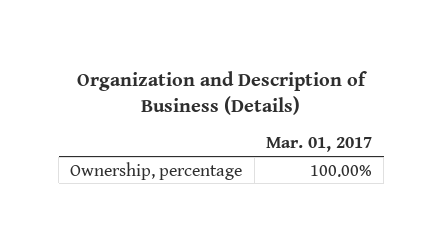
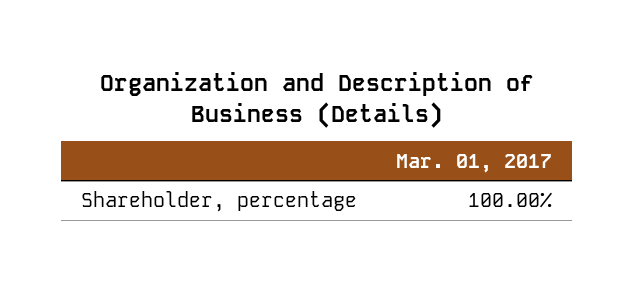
[70,161,243,180] Ownership, percentage -> [80,191,357,213] Shareholder, percentage

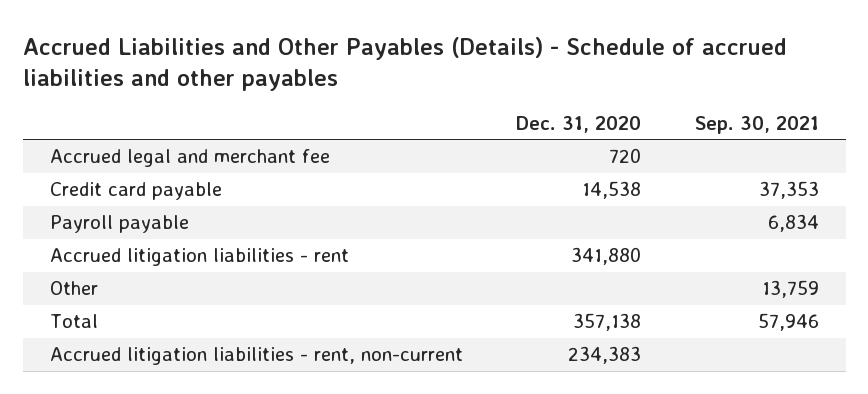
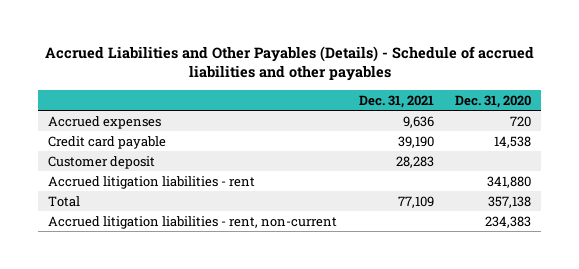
[694,115,819,134] Sep. 30, 2021 -> none
none -> [358,94,434,108] Dec. 31, 2021
[49,149,330,168] Accrued legal and merchant fee -> [48,115,162,129] Accrued expenses
[49,215,189,234] Payroll payable -> none
none -> [48,155,156,169] Customer deposit
[49,281,98,296] Other -> none

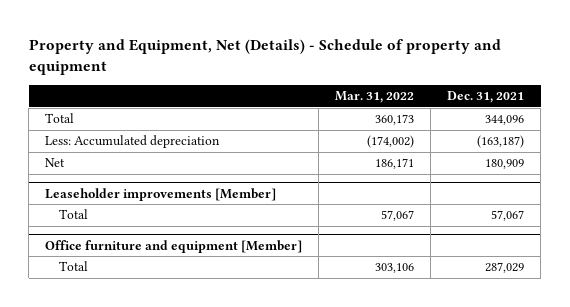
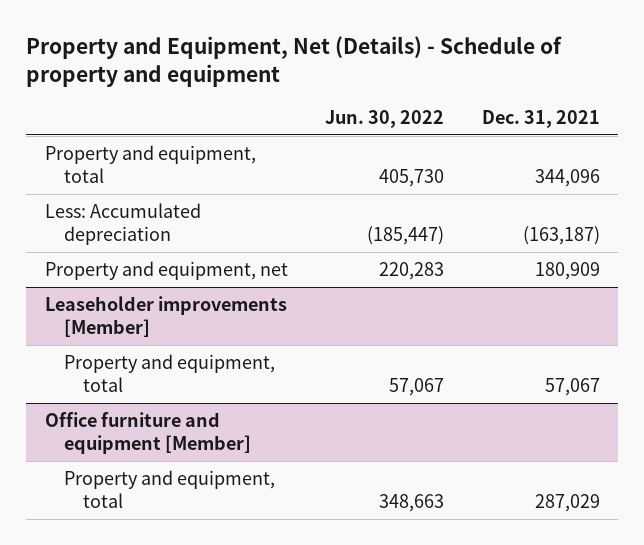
[335,91,415,104] Mar. 31, 2022 -> none
none -> [325,109,445,128] Jun. 30, 2022
[45,113,75,124] Total -> [44,144,256,183] Property and equipment, total
[45,158,66,168] Net -> [44,260,288,280] Property and equipment, net
[58,209,88,220] Total -> [63,353,275,392] Property and equipment, total
[58,261,88,272] Total -> [63,469,275,508] Property and equipment, total

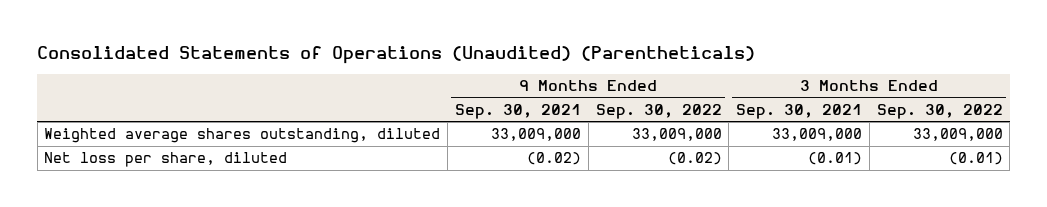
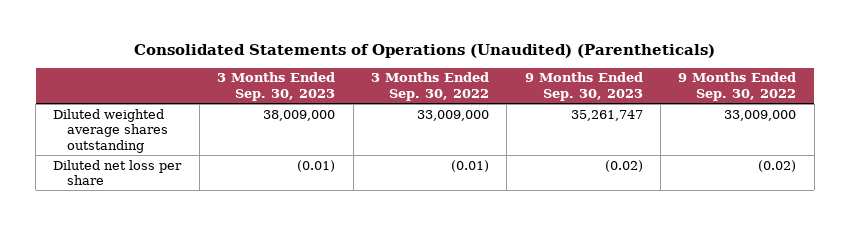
[455,103,582,119] Sep. 30, 2021 -> none
[736,103,863,119] Sep. 30, 2021 -> none
none -> [217,72,336,101] 3 Months Ended Sep. 30, 2023
none -> [524,72,643,101] 9 Months Ended Sep. 30, 2023
[44,128,441,144] Weighted average shares outstanding, diluted -> [53,108,168,153] Diluted weighted average shares outstanding
[44,152,288,168] Net loss per share, diluted -> [53,159,183,186] Diluted net loss per share

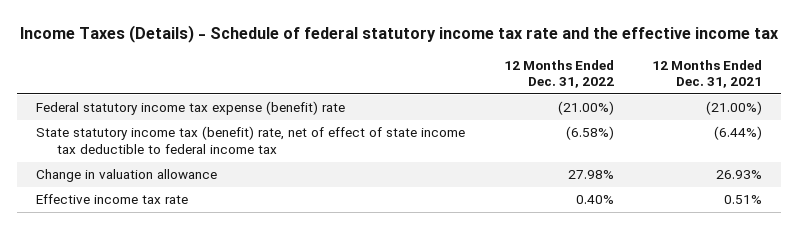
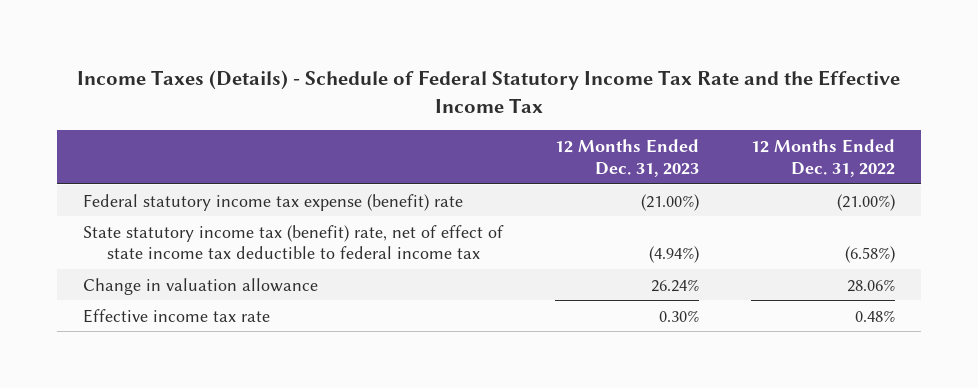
[20,24,780,43] Income Taxes (Details) - Schedule of federal statutory income tax rate and the effective income tax -> [77,69,901,113] Income Taxes (Details) - Schedule of Federal Statutory Income Tax Rate and the Effective Income Tax
[651,59,762,89] 12 Months Ended Dec. 31, 2021 -> none
none -> [555,138,700,177] 12 Months Ended Dec. 31, 2023
[567,170,614,180] 27.98% -> [847,278,896,292] 28.06%
[575,195,614,205] 0.40% -> [855,309,896,322] 0.48%

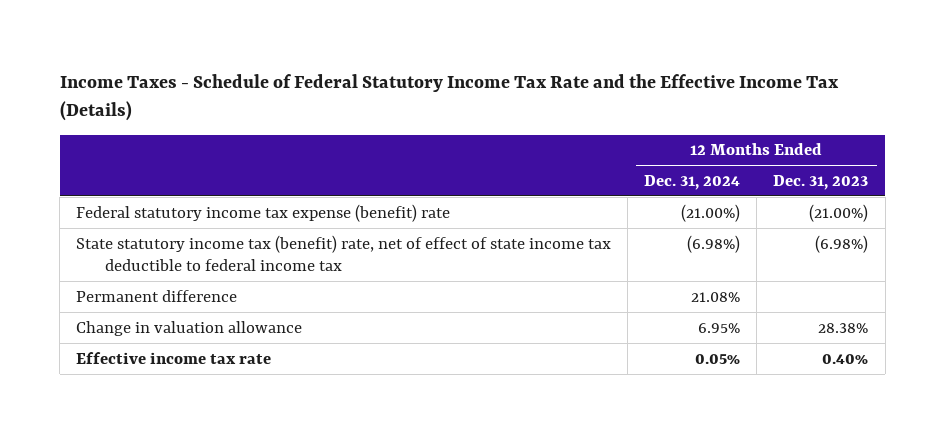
[77,69,901,113] Income Taxes (Details) - Schedule of Federal Statutory Income Tax Rate and the Effective Income Tax -> [59,73,839,122] Income Taxes - Schedule of Federal Statutory Income Tax Rate and the Effective Income Tax (Details)
[751,138,896,177] 12 Months Ended Dec. 31, 2022 -> none
none -> [644,174,741,190] Dec. 31, 2024
[649,246,700,264] (4.94%) -> [815,234,869,253] (6.98%)
none -> [76,289,238,302] Permanent difference
[651,278,700,292] 26.24% -> [818,322,869,333] 28.38%
[659,309,700,322] 0.30% -> [822,353,869,364] 0.40%

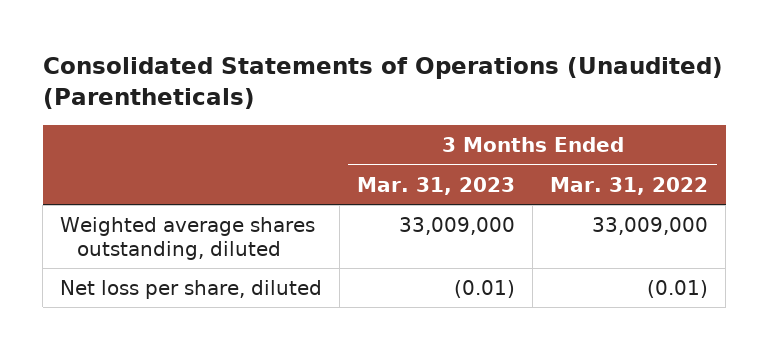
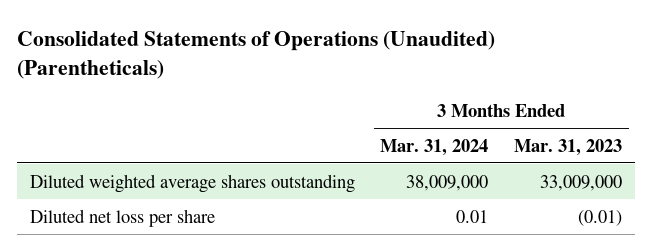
[550,176,709,195] Mar. 31, 2022 -> none
none -> [380,138,489,156] Mar. 31, 2024
[60,217,316,260] Weighted average shares outstanding, diluted -> [29,173,355,193] Diluted weighted average shares outstanding
[60,280,323,300] Net loss per share, diluted -> [29,208,215,227] Diluted net loss per share

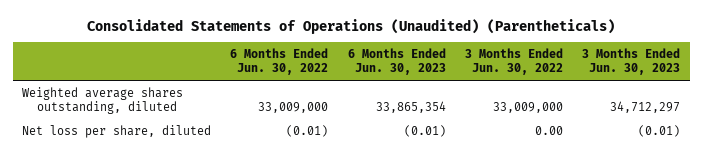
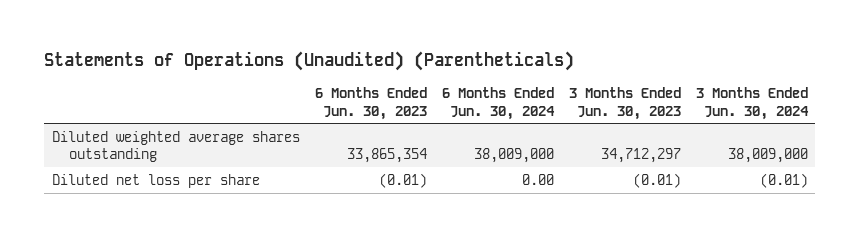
[87,18,616,34] Consolidated Statements of Operations (Unaudited) (Parentheticals) -> [44,51,575,72] Statements of Operations (Unaudited) (Parentheticals)
[230,48,329,76] 6 Months Ended Jun. 30, 2022 -> none
[464,48,563,76] 3 Months Ended Jun. 30, 2022 -> none
none -> [441,87,555,120] 6 Months Ended Jun. 30, 2024
none -> [695,87,809,120] 3 Months Ended Jun. 30, 2024
[22,86,184,115] Weighted average shares outstanding, diluted -> [51,130,300,163] Diluted weighted average shares outstanding
[22,124,212,138] Net loss per share, diluted -> [51,173,260,188] Diluted net loss per share

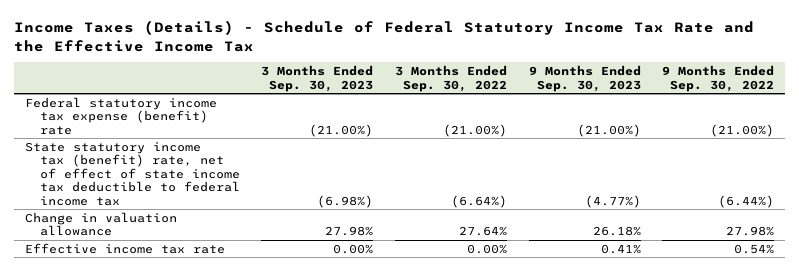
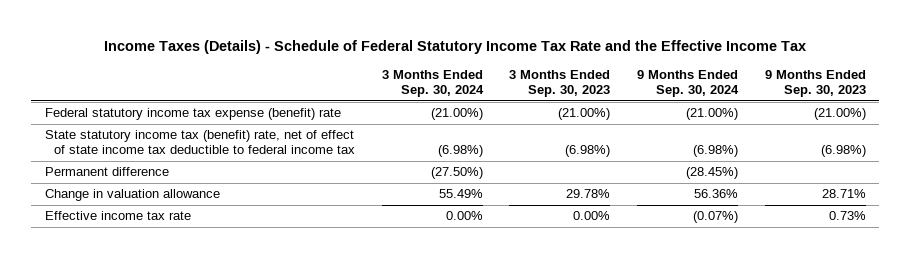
[395,65,508,92] 3 Months Ended Sep. 30, 2022 -> none
[662,65,775,92] 9 Months Ended Sep. 30, 2022 -> none
none -> [381,70,484,98] 3 Months Ended Sep. 30, 2024
none -> [636,70,739,98] 9 Months Ended Sep. 30, 2024
[584,194,641,208] (4.77%) -> [820,145,866,158] (6.98%)
none -> [44,167,169,177] Permanent difference
[325,226,374,237] 27.98% -> [566,189,611,199] 29.78%
[592,226,641,237] 26.18% -> [821,189,866,199] 28.71%
[600,243,641,254] 0.41% -> [828,211,866,221] 0.73%

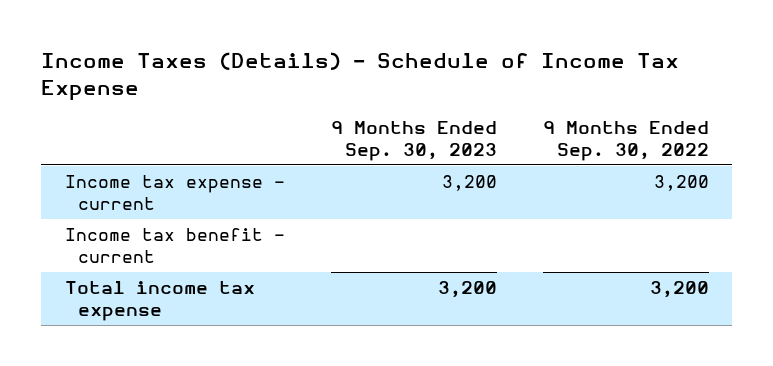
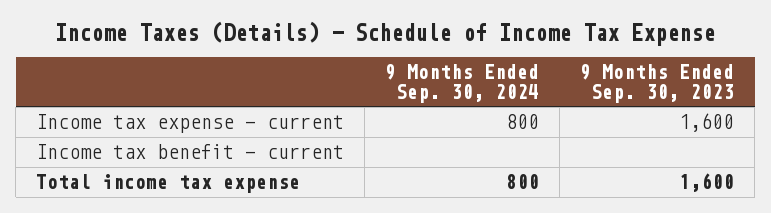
[542,121,709,162] 9 Months Ended Sep. 30, 2022 -> none
none -> [385,64,540,103] 9 Months Ended Sep. 30, 2024
[441,175,497,192] 3,200 -> [679,113,735,133] 1,600
[437,281,497,299] 3,200 -> [679,173,735,193] 1,600

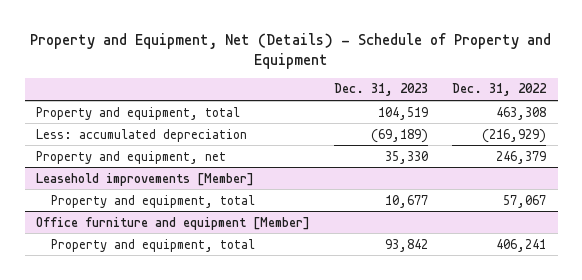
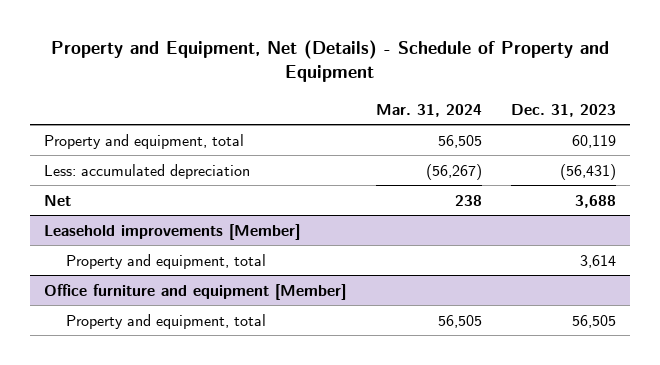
[451,83,547,97] Dec. 31, 2022 -> none
none -> [375,103,482,117] Mar. 31, 2024
[378,106,429,120] 104,519 -> [571,134,616,148] 60,119
[371,128,429,143] (69,189) -> [559,163,616,180] (56,431)
[36,150,227,164] Property and equipment, net -> [44,194,72,206] Net
[385,150,429,164] 35,330 -> [574,194,616,208] 3,688
[385,194,429,208] 10,677 -> [579,254,616,268] 3,614
[385,238,429,252] 93,842 -> [571,314,616,328] 56,505

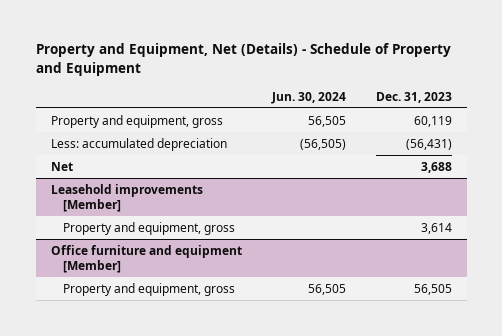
[375,103,482,117] Mar. 31, 2024 -> none
none -> [270,91,346,104] Jun. 30, 2024
[44,133,245,149] Property and equipment, total -> [50,115,223,129] Property and equipment, gross
[66,253,267,269] Property and equipment, total -> [63,222,236,236] Property and equipment, gross
[66,313,267,329] Property and equipment, total -> [63,283,236,297] Property and equipment, gross

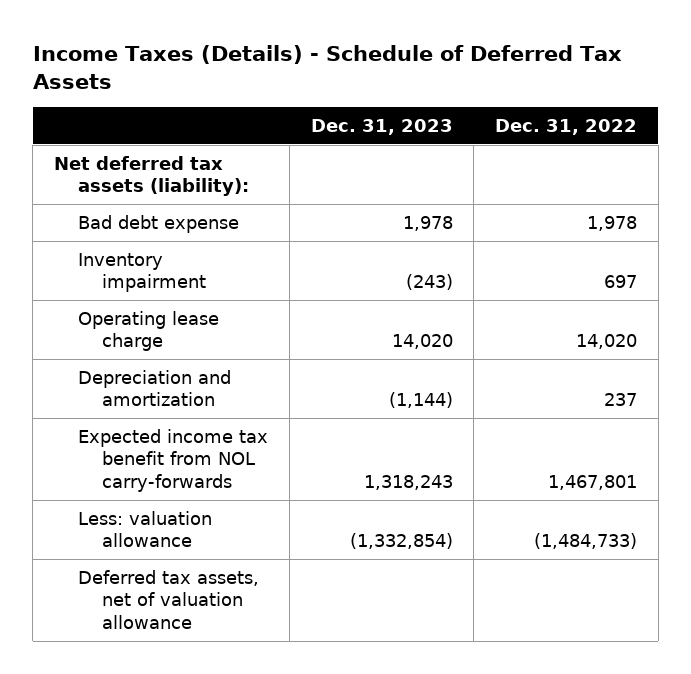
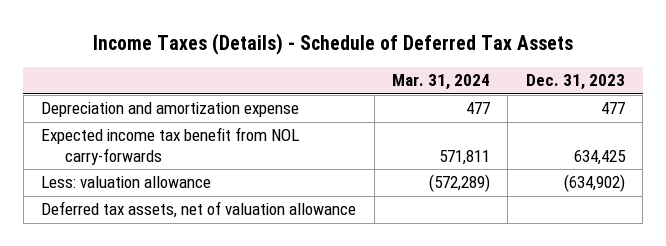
[495,118,638,135] Dec. 31, 2022 -> none
none -> [392,74,491,91] Mar. 31, 2024
[54,155,250,197] Net deferred tax assets (liability): -> none
[78,214,240,233] Bad debt expense -> none
[78,252,207,293] Inventory impairment -> none
[78,310,220,352] Operating lease charge -> none
[78,369,232,407] Depreciation and amortization -> [41,102,300,118] Depreciation and amortization expense
[388,392,453,409] (1,144) -> [600,102,625,115] 477
[363,474,453,490] 1,318,243 -> [573,149,626,165] 634,425
[349,533,453,550] (1,332,854) -> [563,174,625,193] (634,902)

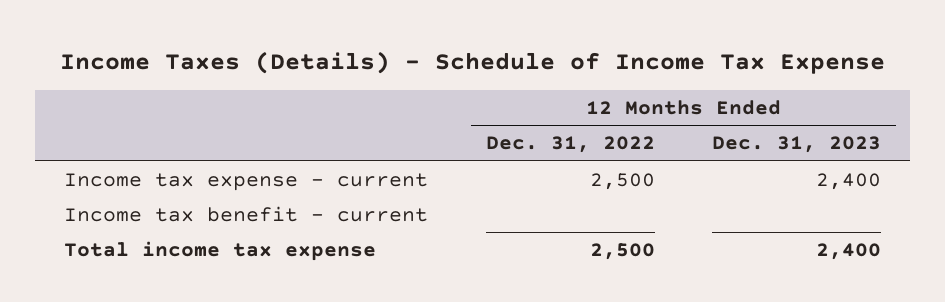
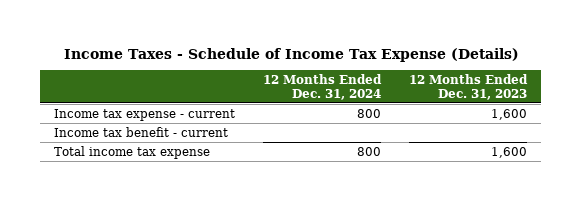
[59,50,885,74] Income Taxes (Details) - Schedule of Income Tax Expense -> [63,47,519,62] Income Taxes - Schedule of Income Tax Expense (Details)
[485,136,655,154] Dec. 31, 2022 -> none
none -> [263,74,383,100] 12 Months Ended Dec. 31, 2024
[816,172,882,190] 2,400 -> [491,108,528,120] 1,600
[816,242,882,260] 2,400 -> [491,146,528,158] 1,600

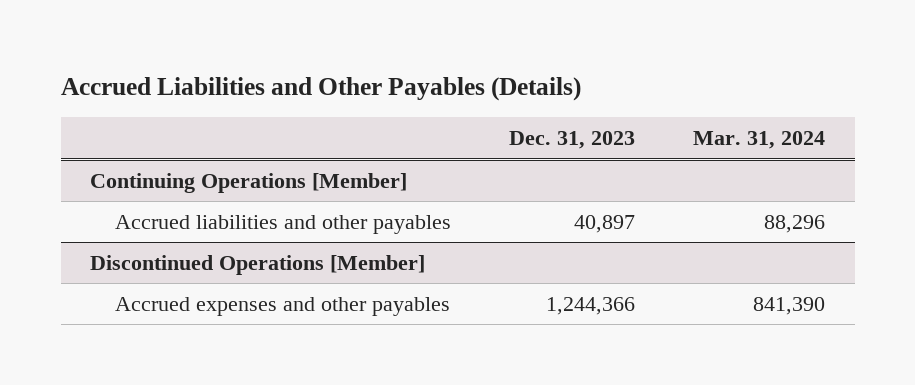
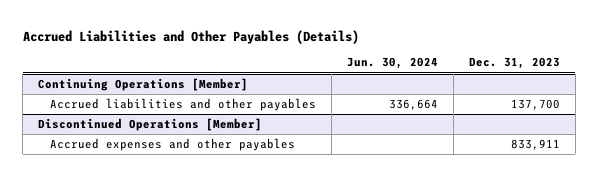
[693,131,826,150] Mar. 31, 2024 -> none
none -> [346,57,438,70] Jun. 30, 2024
[574,214,636,233] 40,897 -> [510,99,560,111] 137,700
[546,296,636,315] 1,244,366 -> [510,139,560,151] 833,911

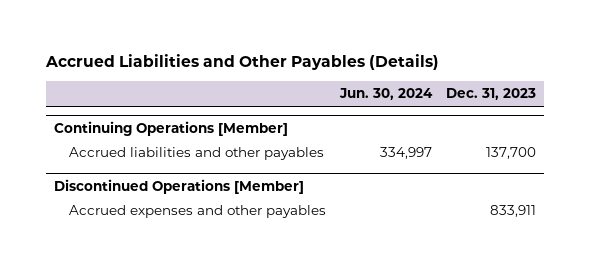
[388,99,438,111] 336,664 -> [380,147,433,160] 334,997

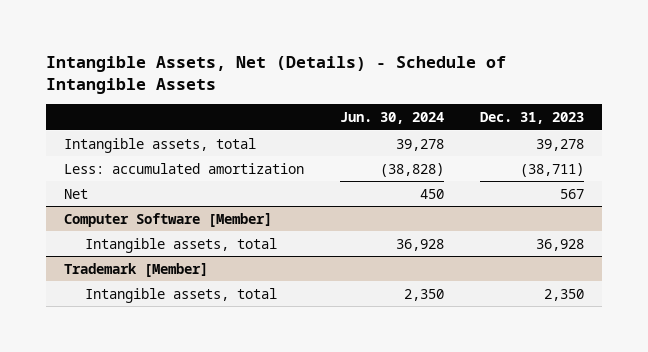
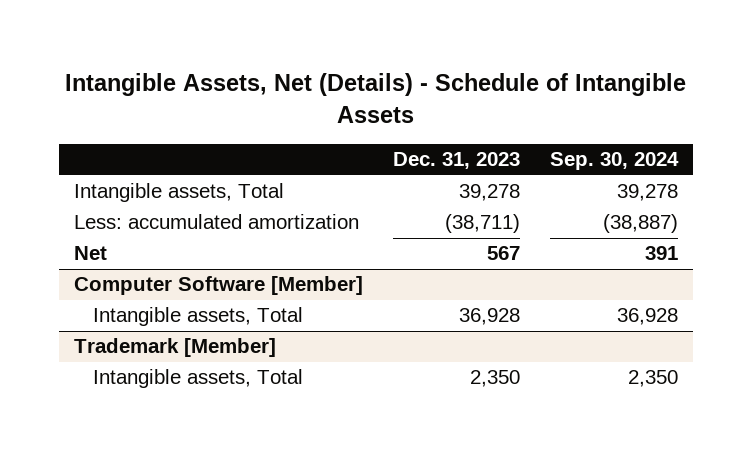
[339,112,444,125] Jun. 30, 2024 -> none
none -> [550,152,680,171] Sep. 30, 2024
[64,137,257,153] Intangible assets, total -> [74,183,285,203] Intangible assets, Total
[85,237,278,253] Intangible assets, total -> [93,307,304,327] Intangible assets, Total
[85,287,278,303] Intangible assets, total -> [93,369,304,389] Intangible assets, Total

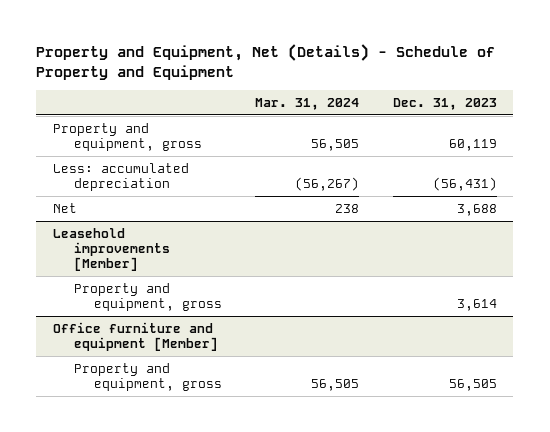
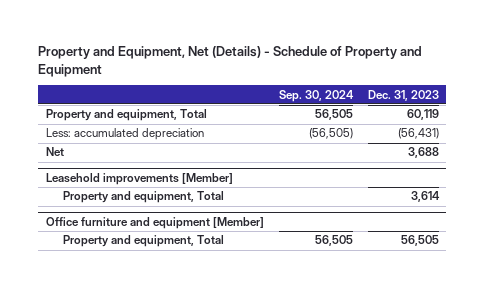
[255,97,360,110] Mar. 31, 2024 -> none
none -> [278,89,354,102] Sep. 30, 2024
[53,123,202,151] Property and equipment, gross -> [45,109,207,122] Property and equipment, Total
[73,283,222,311] Property and equipment, gross -> [63,191,225,204] Property and equipment, Total
[73,363,222,391] Property and equipment, gross -> [63,235,225,248] Property and equipment, Total

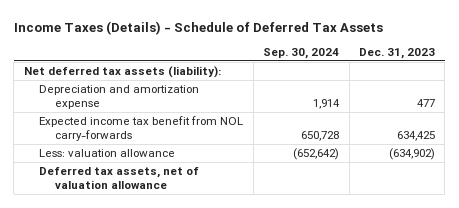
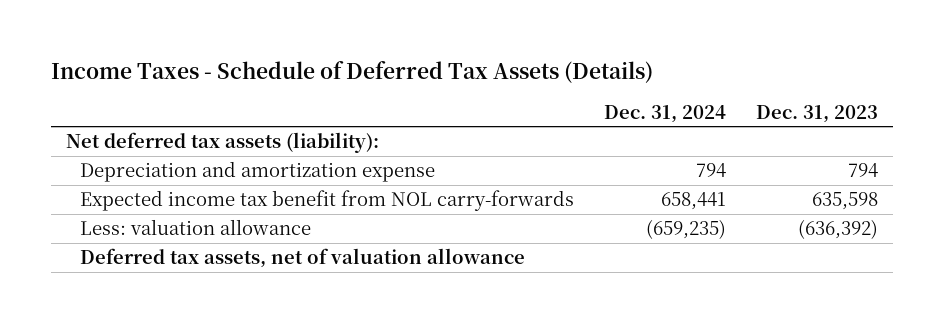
[13,20,383,35] Income Taxes (Details) - Schedule of Deferred Tax Assets -> [50,61,653,84] Income Taxes - Schedule of Deferred Tax Assets (Details)
[263,47,340,59] Sep. 30, 2024 -> none
none -> [603,104,726,123] Dec. 31, 2024
[417,98,436,107] 477 -> [848,163,879,178] 794
[397,130,436,141] 634,425 -> [812,192,879,211] 635,598
[389,147,436,160] (634,902) -> [798,219,879,240] (636,392)

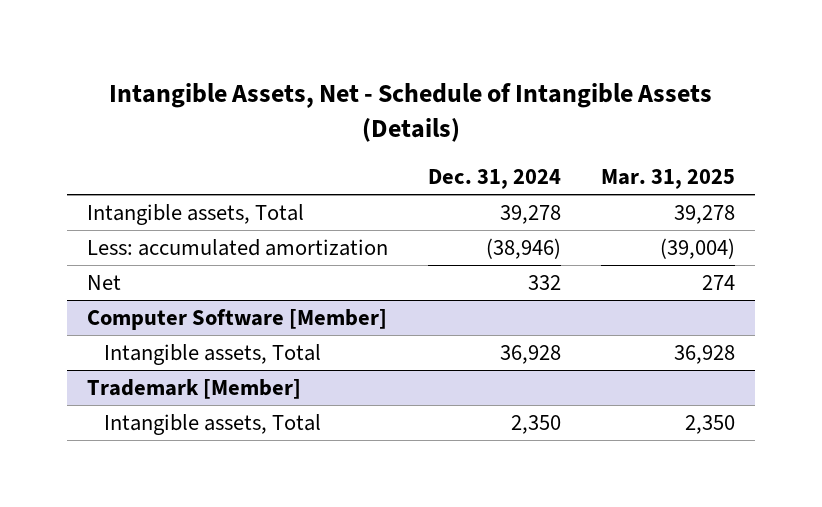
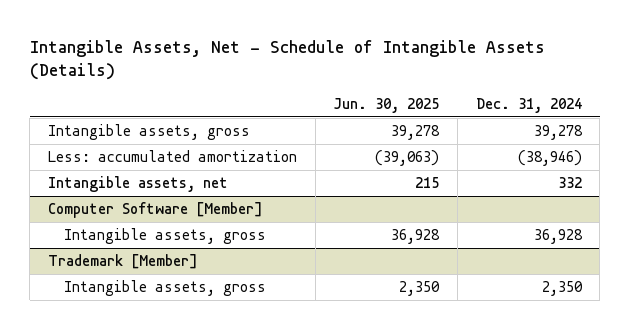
[601,169,736,190] Mar. 31, 2025 -> none
none -> [333,98,440,114] Jun. 30, 2025
[87,203,305,225] Intangible assets, Total -> [47,124,250,141] Intangible assets, gross
[87,274,122,290] Net -> [47,176,228,193] Intangible assets, net
[103,343,321,365] Intangible assets, Total -> [64,228,267,245] Intangible assets, gross
[103,413,321,435] Intangible assets, Total -> [64,280,267,297] Intangible assets, gross

